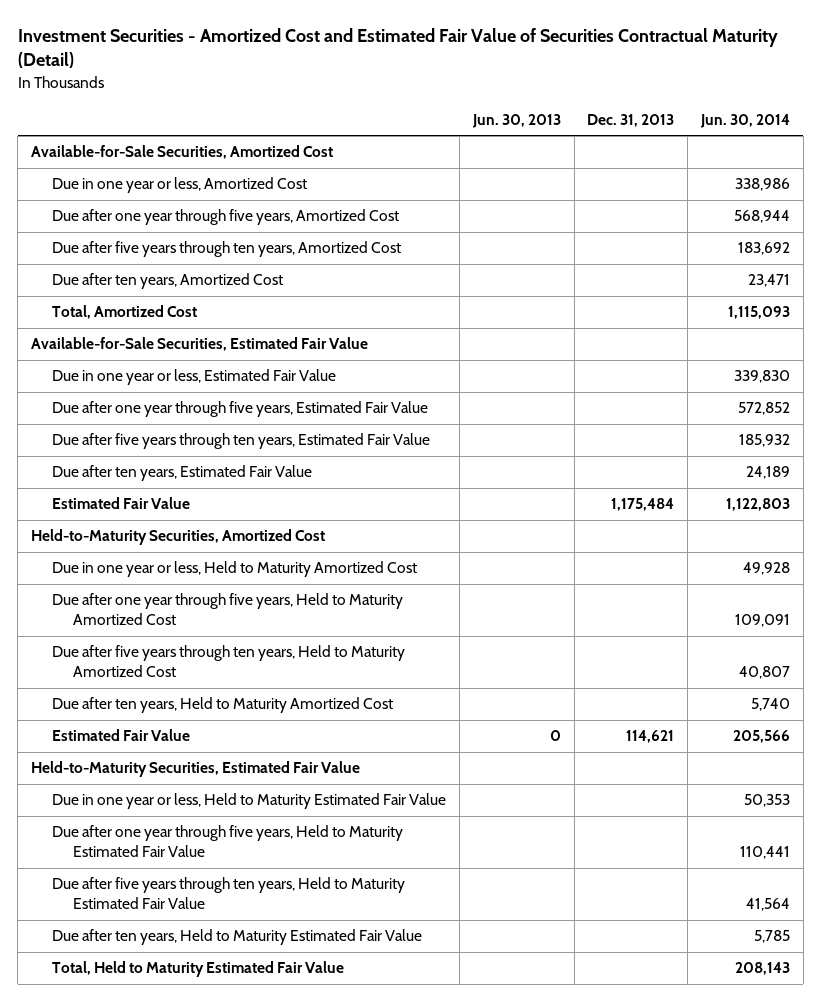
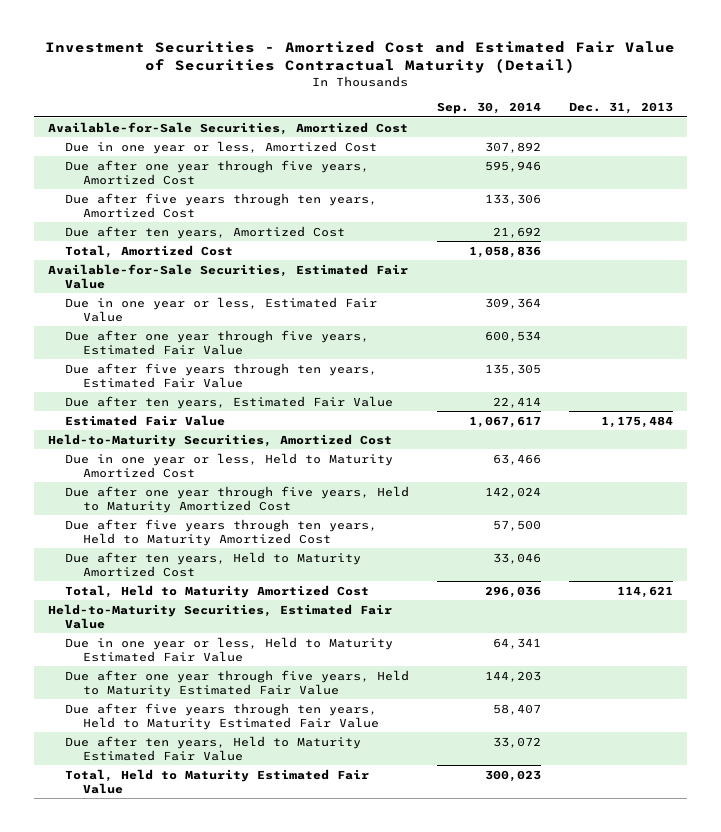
[471,113,561,128] Jun. 30, 2013 -> none
[700,113,791,128] Jun. 30, 2014 -> none
none -> [437,102,542,115] Sep. 30, 2014
[51,729,190,742] Estimated Fair Value -> [65,584,370,598] Total, Held to Maturity Amortized Cost

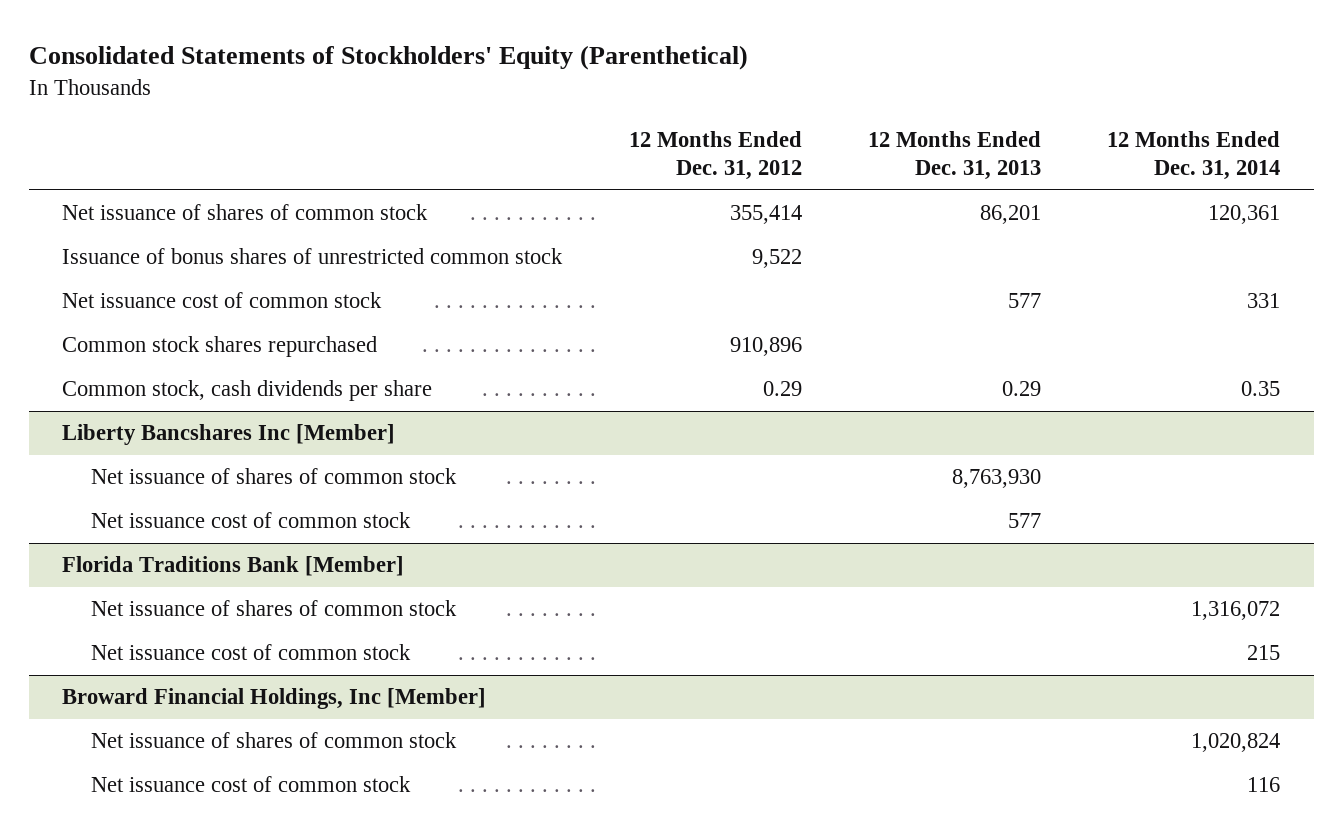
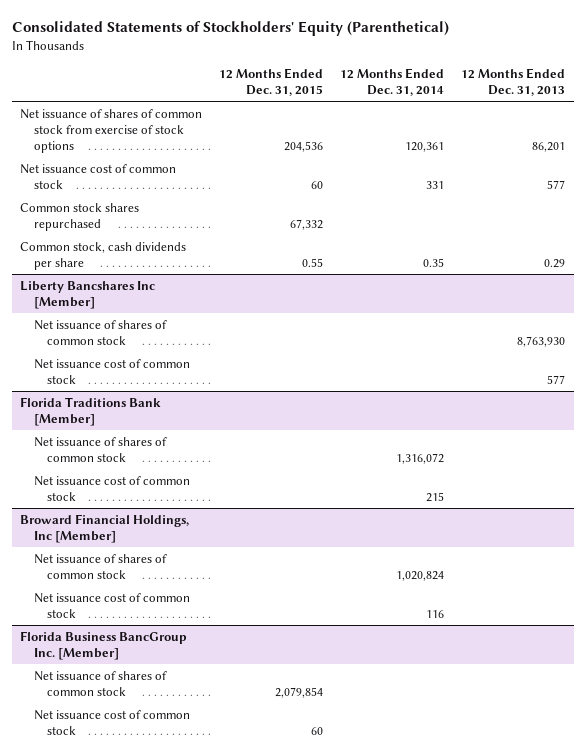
[628,130,802,181] 12 Months Ended Dec. 31, 2012 -> none
none -> [219,68,324,97] 12 Months Ended Dec. 31, 2015
[62,248,564,265] Issuance of bonus shares of unrestricted common stock -> none
[62,204,429,221] Net issuance of shares of common stock -> [20,108,203,153] Net issuance of shares of common stock from exercise of stock options
none -> [20,630,188,660] Florida Business BancGroup Inc. [Member]
none -> [33,670,167,696] Net issuance of shares of common stock
none -> [33,709,190,735] Net issuance cost of common stock

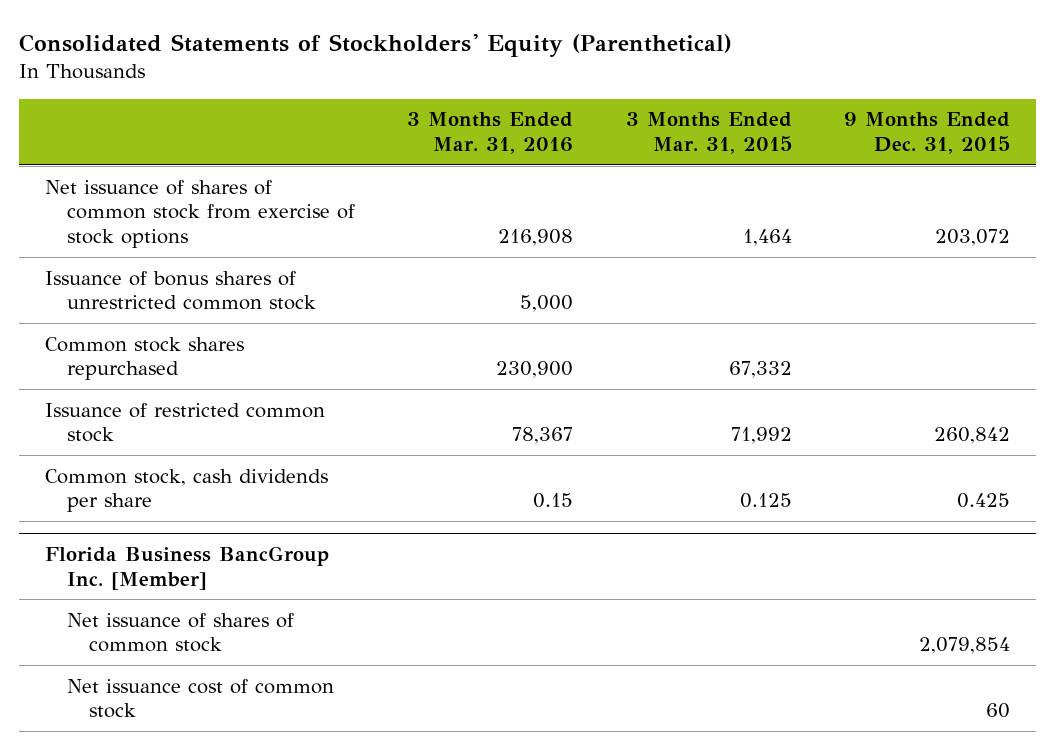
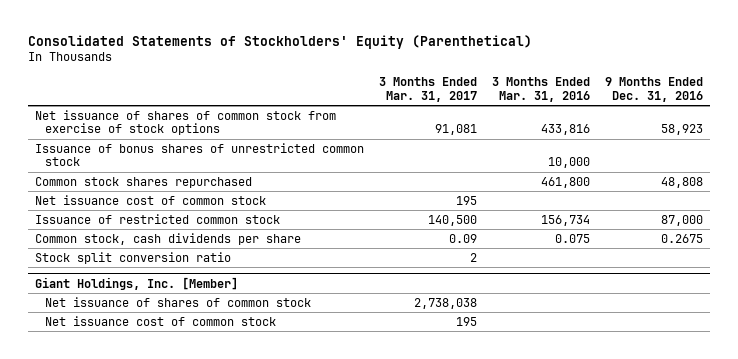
[625,112,792,155] 3 Months Ended Mar. 31, 2015 -> none
[843,112,1010,155] 9 Months Ended Dec. 31, 2015 -> none
none -> [379,77,478,102] 3 Months Ended Mar. 31, 2017
none -> [604,77,703,102] 9 Months Ended Dec. 31, 2016
[45,545,330,590] Florida Business BancGroup Inc. [Member] -> none
[67,612,295,653] Net issuance of shares of common stock -> none
[67,678,335,719] Net issuance cost of common stock -> none
[498,229,574,247] 216,908 -> [540,124,590,136] 433,816
[520,295,574,313] 5,000 -> [547,157,590,169] 10,000
[496,361,574,379] 230,900 -> [540,176,590,188] 461,800
none -> [35,194,267,205] Net issuance cost of common stock
[512,427,574,445] 78,367 -> [540,214,590,226] 156,734
[533,493,574,509] 0.15 -> [554,233,590,243] 0.075
none -> [35,251,232,264] Stock split conversion ratio
none -> [35,276,239,290] Giant Holdings, Inc. [Member]
none -> [44,296,311,307] Net issuance of shares of common stock
none -> [44,315,276,326] Net issuance cost of common stock

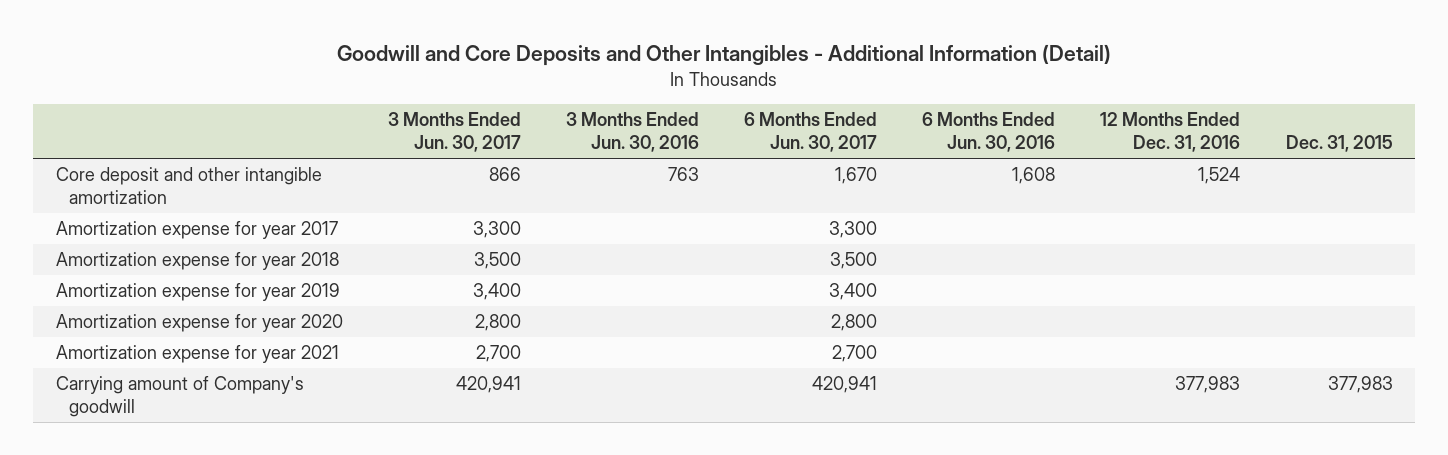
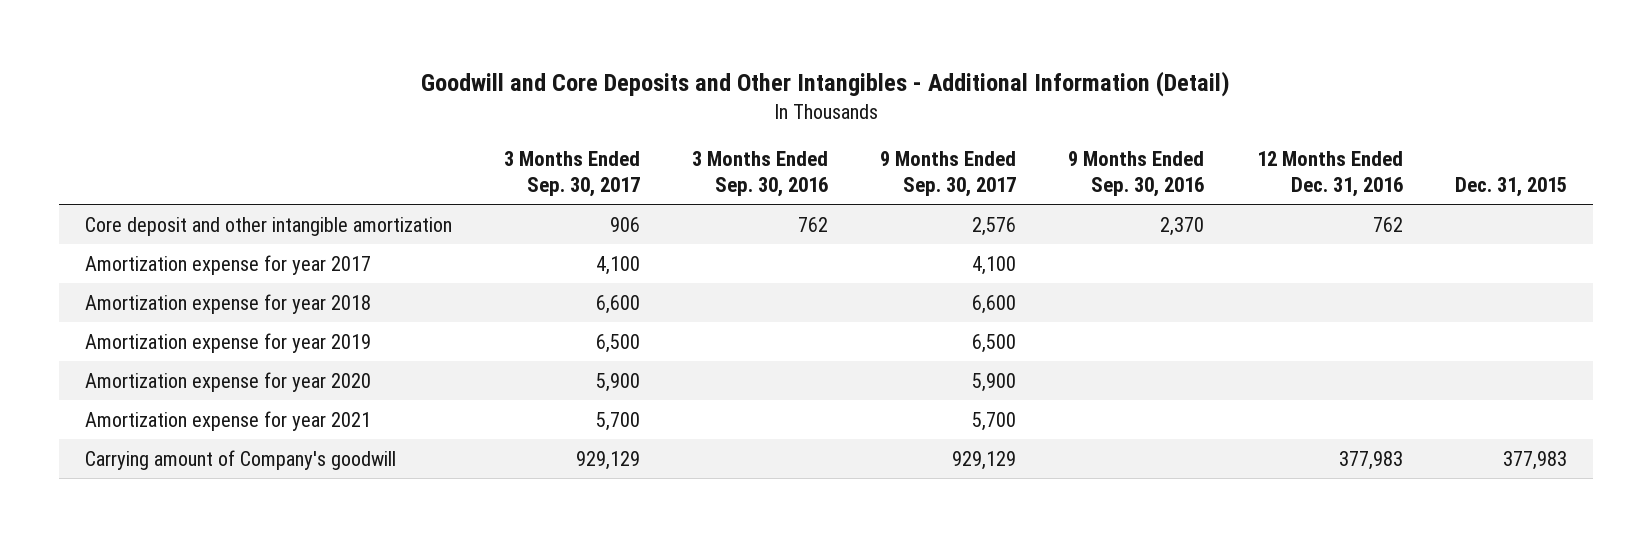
[387,112,521,153] 3 Months Ended Jun. 30, 2017 -> none
[565,112,699,153] 3 Months Ended Jun. 30, 2016 -> none
[744,112,878,153] 6 Months Ended Jun. 30, 2017 -> none
[922,112,1056,153] 6 Months Ended Jun. 30, 2016 -> none
none -> [503,151,640,198] 3 Months Ended Sep. 30, 2017
none -> [692,151,829,198] 3 Months Ended Sep. 30, 2016
none -> [880,151,1017,198] 9 Months Ended Sep. 30, 2017
none -> [1068,151,1205,198] 9 Months Ended Sep. 30, 2016
[1198,167,1241,185] 1,524 -> [1372,216,1403,232] 762

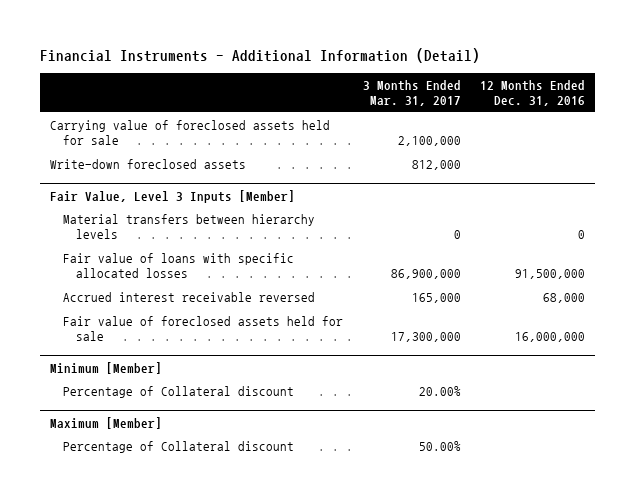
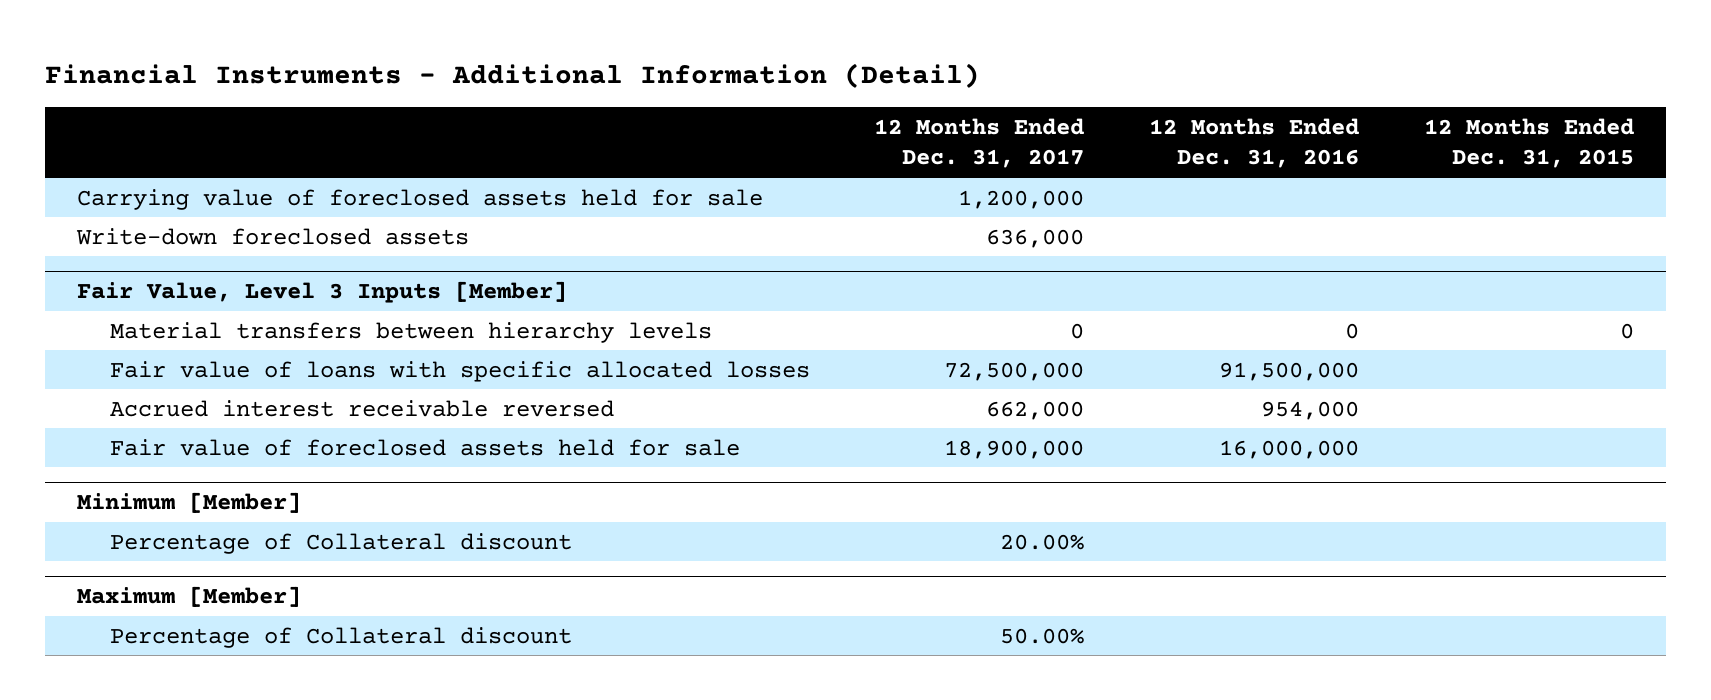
[362,79,461,107] 3 Months Ended Mar. 31, 2017 -> none
none -> [874,117,1085,169] 12 Months Ended Dec. 31, 2017
none -> [1423,117,1634,169] 12 Months Ended Dec. 31, 2015
[542,292,585,303] 68,000 -> [1261,400,1360,420] 954,000

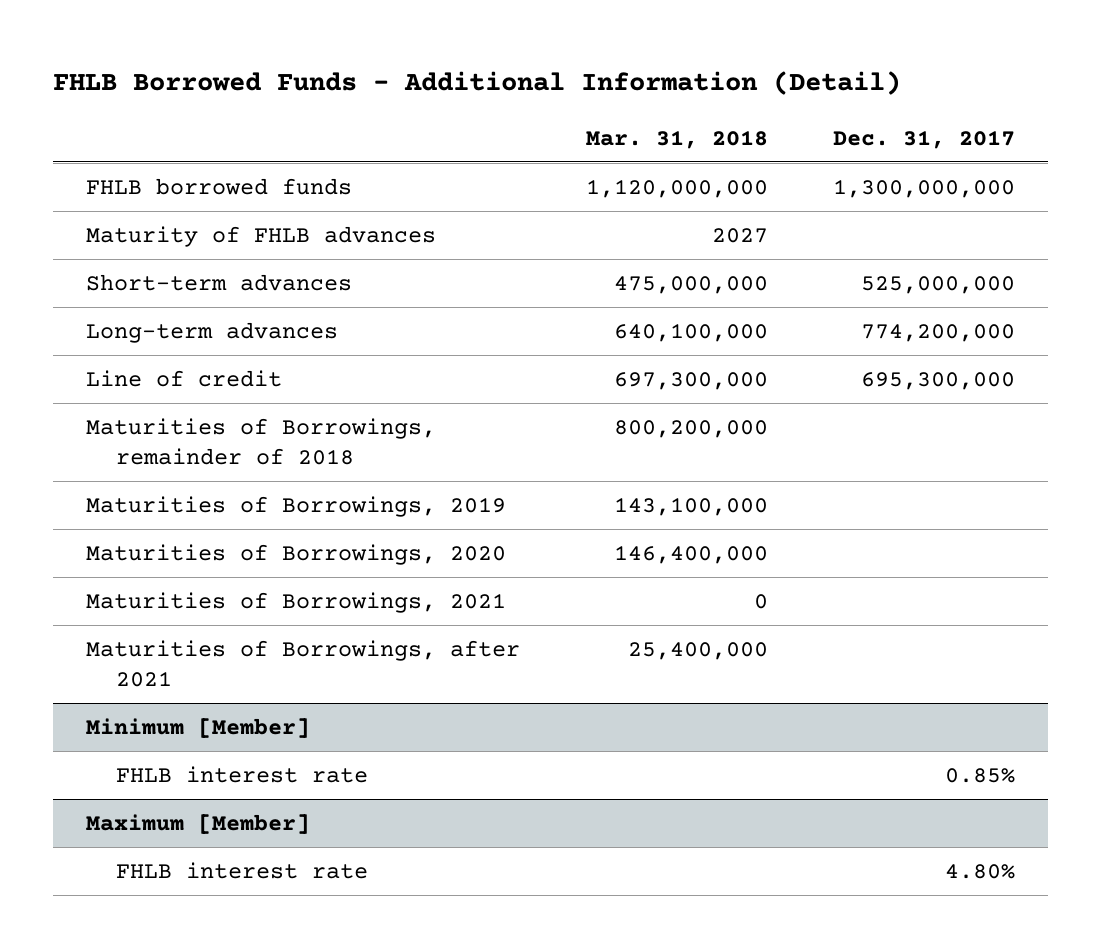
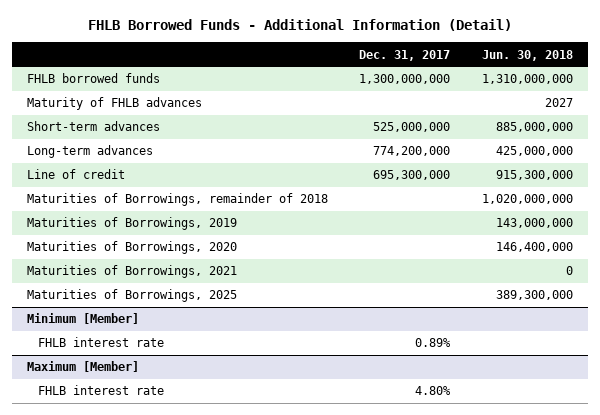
[585,129,768,149] Mar. 31, 2018 -> none
none -> [481,49,573,61] Jun. 30, 2018
[86,639,521,687] Maturities of Borrowings, after 2021 -> [27,289,238,303] Maturities of Borrowings, 2025
[945,767,1016,783] 0.85% -> [415,338,452,348] 0.89%

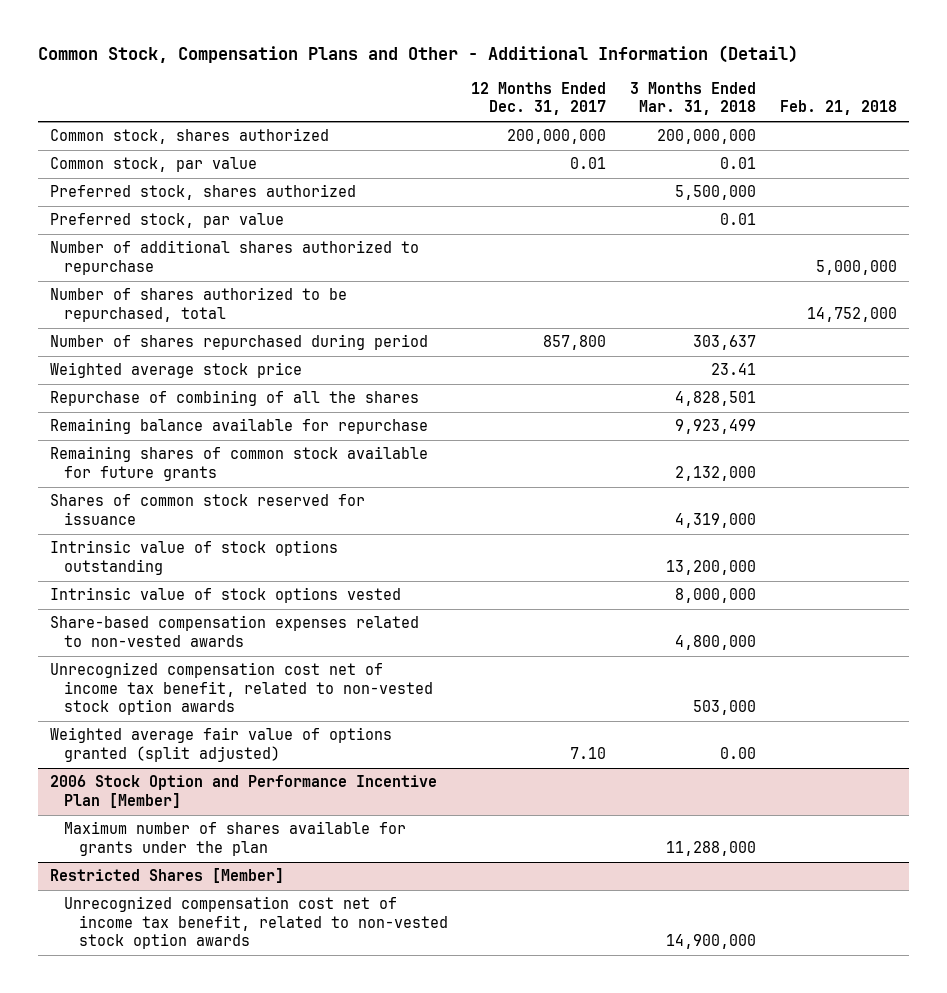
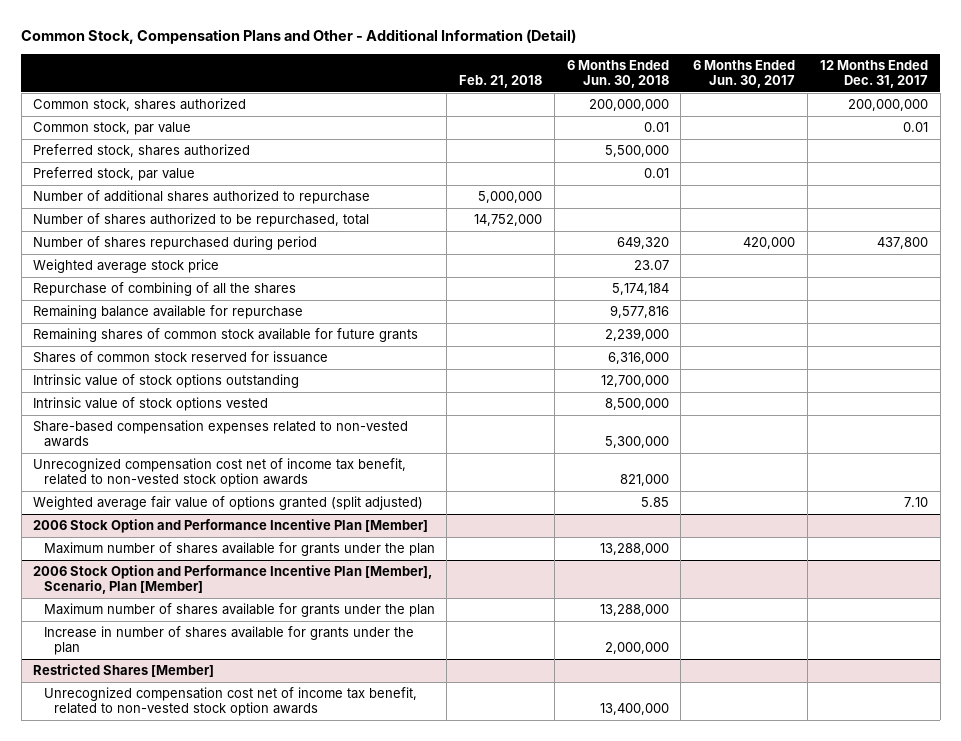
[630,82,757,116] 3 Months Ended Mar. 31, 2018 -> none
none -> [566,60,669,88] 6 Months Ended Jun. 30, 2018
none -> [693,60,796,88] 6 Months Ended Jun. 30, 2017
[543,335,607,351] 857,800 -> [876,237,928,250] 437,800
none -> [33,565,433,595] 2006 Stock Option and Performance Incentive Plan [Member], Scenario, Plan [Member]
none -> [43,603,435,618] Maximum number of shares available for grants under the plan
none -> [43,626,414,656] Increase in number of shares available for grants under the plan

